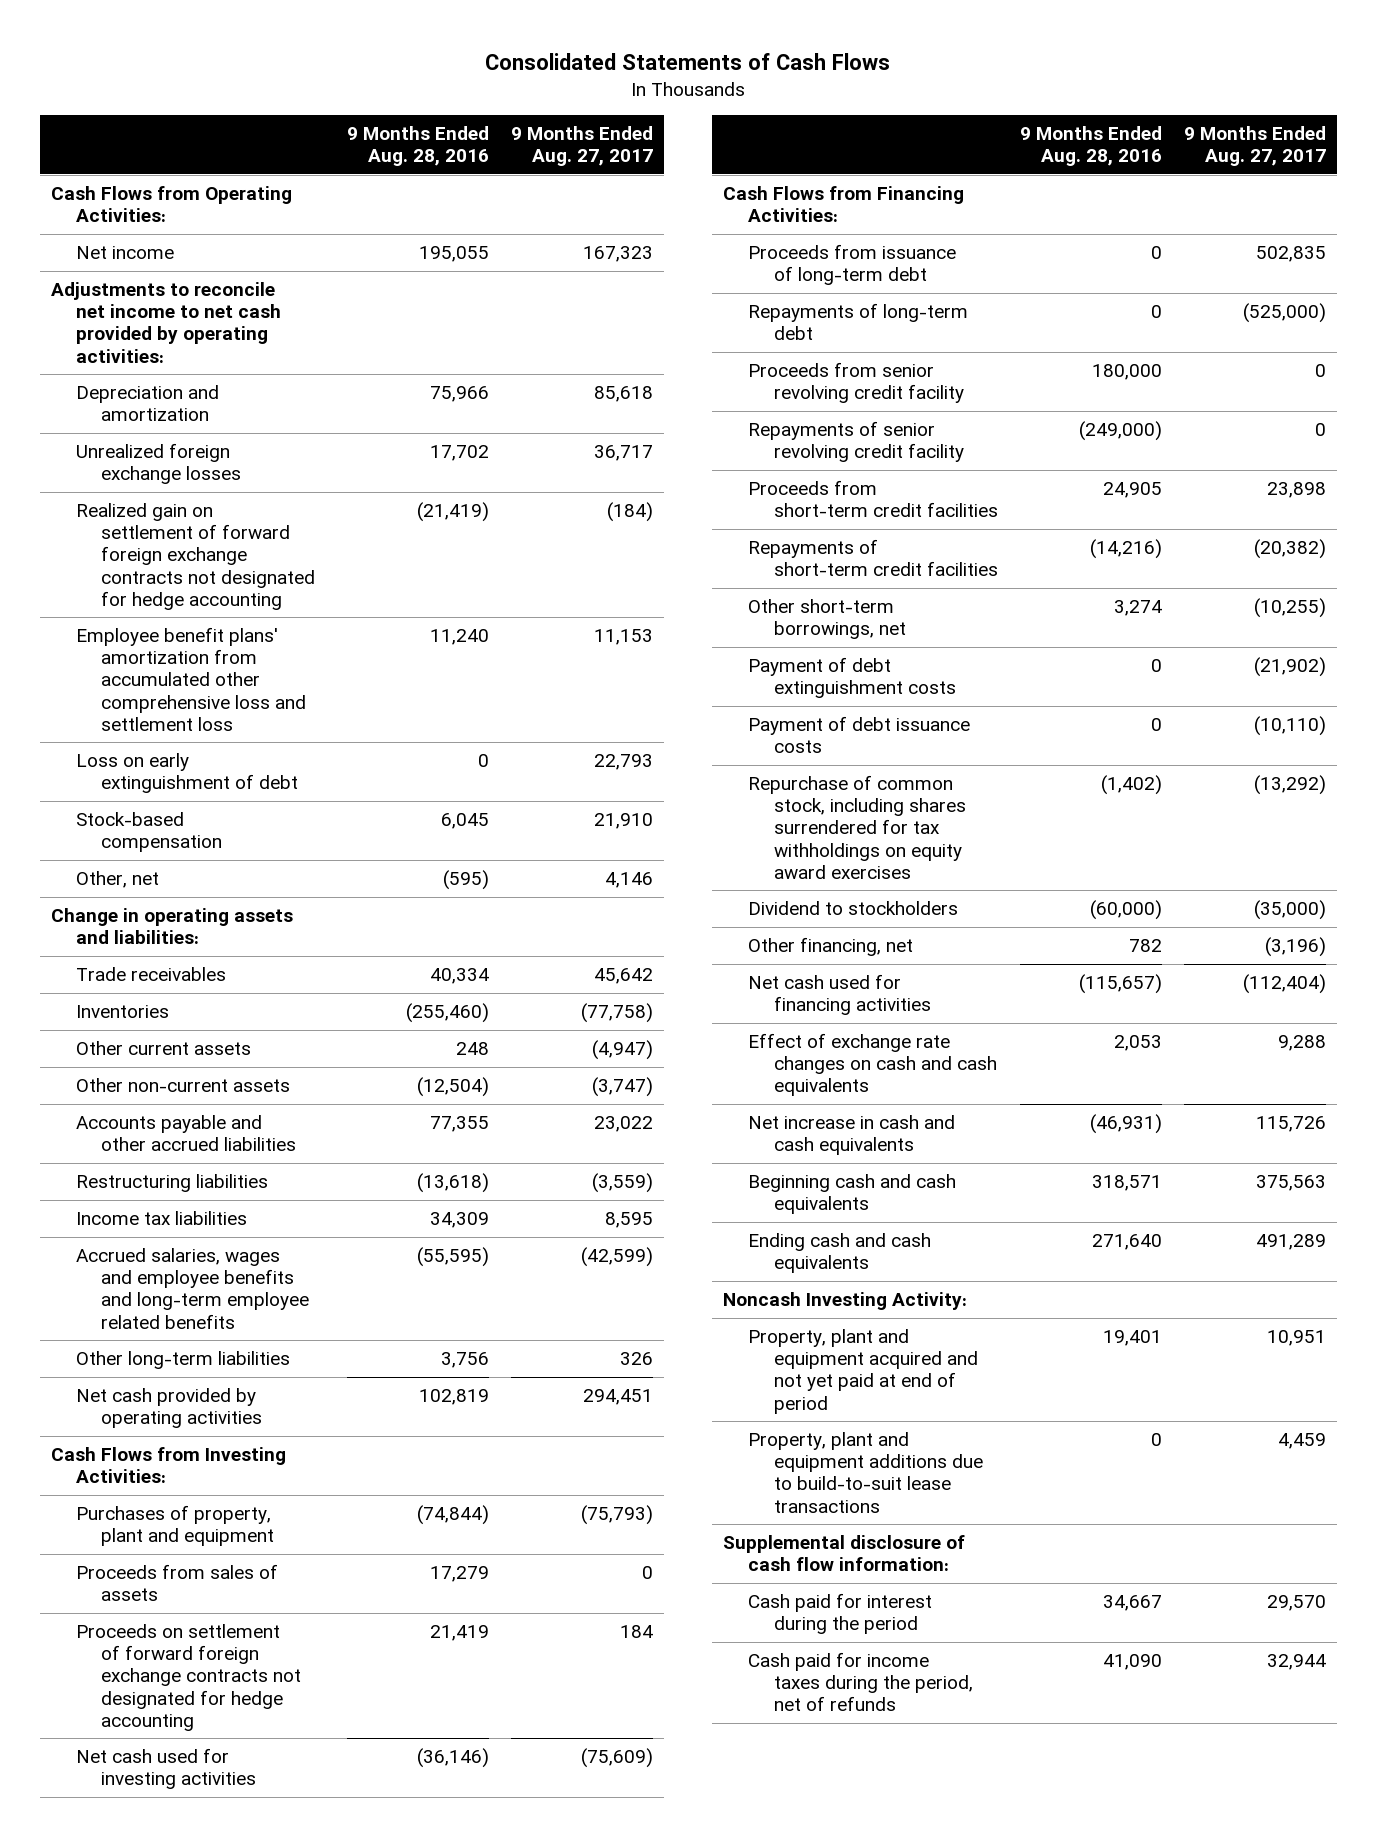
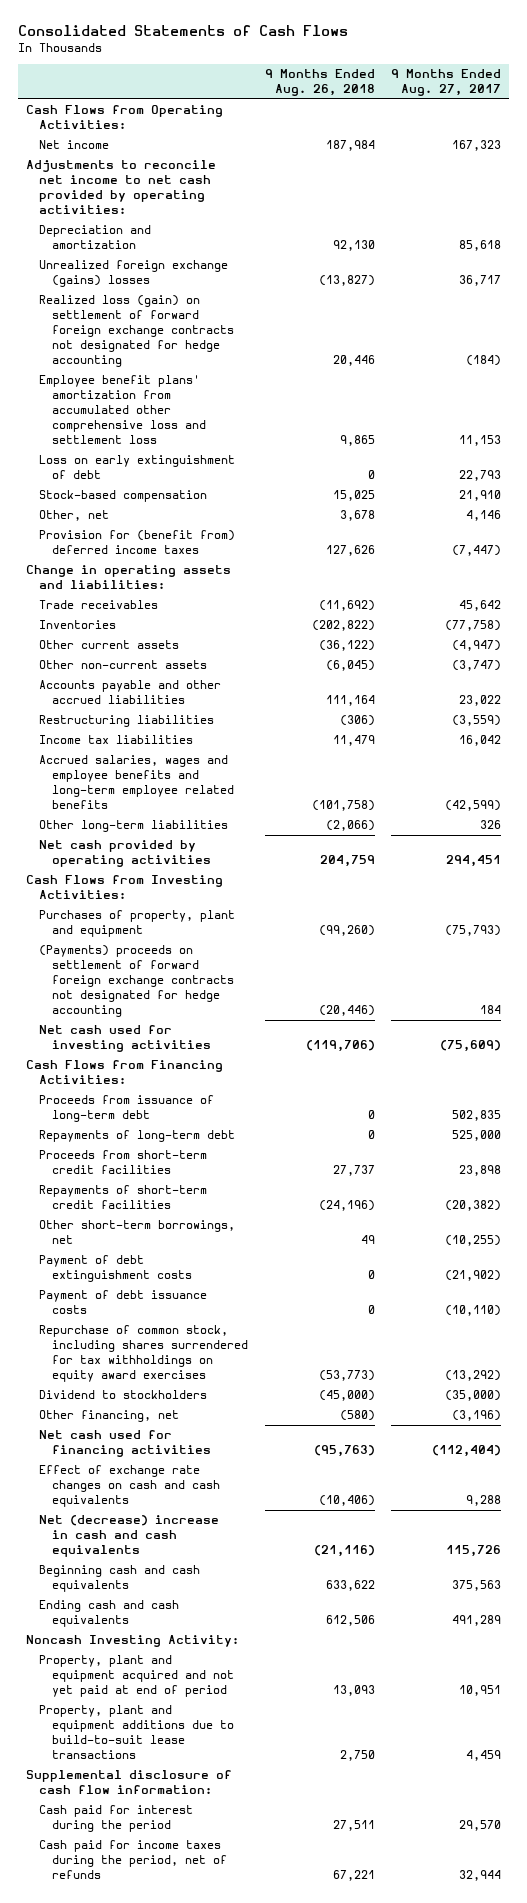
[347,126,490,167] 9 Months Ended Aug. 28, 2016 -> none
none -> [264,69,375,97] 9 Months Ended Aug. 26, 2018
[76,443,242,485] Unrealized foreign exchange losses -> [39,260,229,288] Unrealized foreign exchange (gains) losses
[76,503,316,610] Realized gain on settlement of forward foreign exchange contracts not designated for hedge accounting -> [39,295,235,368] Realized loss (gain) on settlement of forward foreign exchange contracts not designated for hedge accounting
none -> [39,530,236,555] Provision for (benefit from) deferred income taxes
[605,1212,654,1229] 8,595 -> [458,735,501,747] 16,042
[76,1564,279,1602] Proceeds from sales of assets -> none
[76,1624,302,1731] Proceeds on settlement of forward foreign exchange contracts not designated for hedge accounting -> [39,945,235,1018] (Payments) proceeds on settlement of forward foreign exchange contracts not designated for hedge accounting
[748,362,964,404] Proceeds from senior revolving credit facility -> none
[748,421,964,463] Repayments of senior revolving credit facility -> none
[1242,303,1326,324] (525,000) -> [451,1130,501,1142] 525,000
[748,1115,956,1156] Net increase in cash and cash equivalents -> [39,1515,220,1558] Net (decrease) increase in cash and cash equivalents

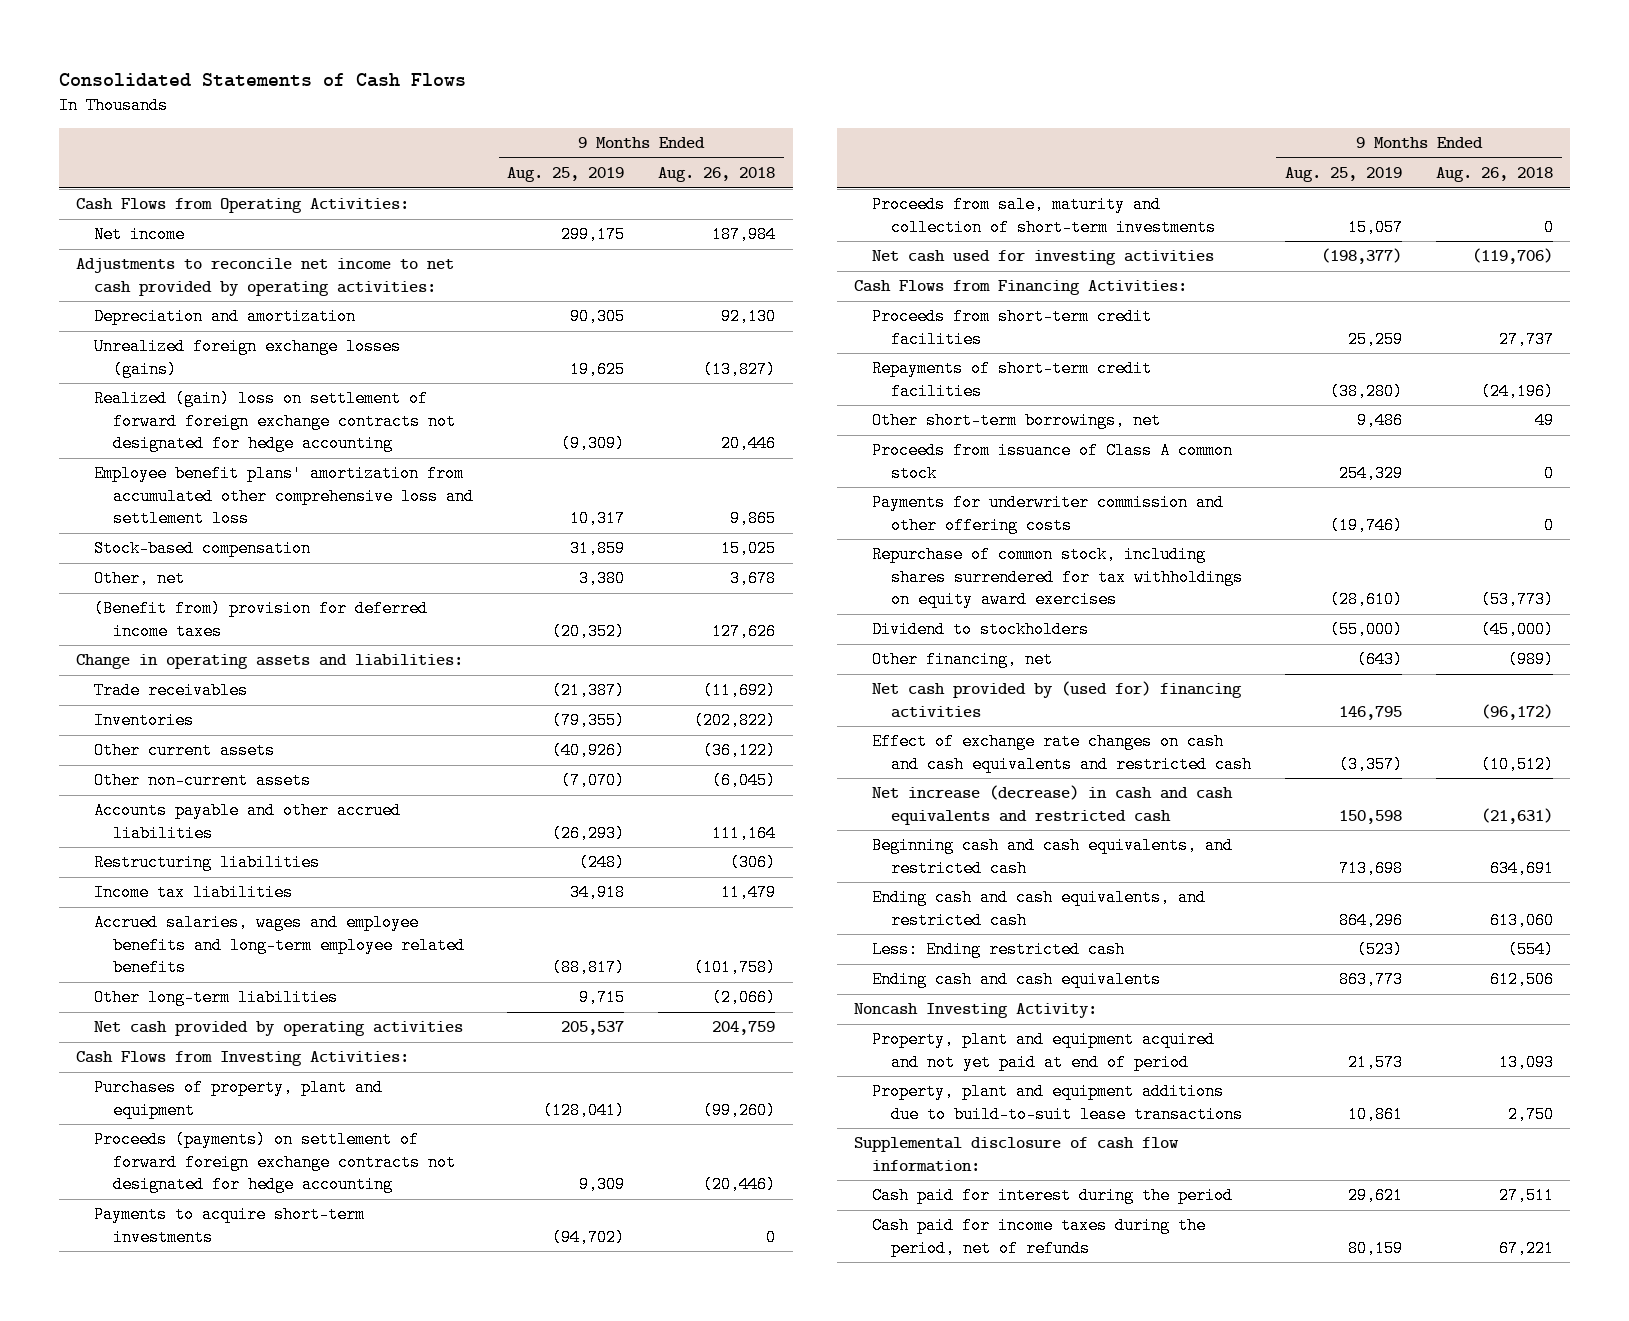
[390,69,501,97] 9 Months Ended Aug. 27, 2017 -> none
none -> [507,167,625,183] Aug. 25, 2019
[39,260,229,288] Unrealized foreign exchange (gains) losses -> [94,338,402,378] Unrealized foreign exchange losses (gains)
[39,295,235,368] Realized loss (gain) on settlement of forward foreign exchange contracts not designated for hedge accounting -> [94,390,456,453] Realized (gain) loss on settlement of forward foreign exchange contracts not designated for hedge accounting
[39,455,236,480] Loss on early extinguishment of debt -> none
[39,530,236,555] Provision for (benefit from) deferred income taxes -> [94,600,429,640] (Benefit from) provision for deferred income taxes
[39,945,235,1018] (Payments) proceeds on settlement of forward foreign exchange contracts not designated for hedge accounting -> [94,1131,456,1194] Proceeds (payments) on settlement of forward foreign exchange contracts not designated for hedge accounting
none -> [94,1206,366,1246] Payments to acquire short-term investments
none -> [872,196,1216,236] Proceeds from sale, maturity and collection of short-term investments
[39,1095,215,1123] Proceeds from issuance of long-term debt -> none
[39,1130,236,1143] Repayments of long-term debt -> none
[39,1255,193,1283] Payment of debt extinguishment costs -> none
[39,1290,208,1315] Payment of debt issuance costs -> none
none -> [872,442,1234,482] Proceeds from issuance of Class A common stock
none -> [872,494,1225,534] Payments for underwriter commission and other offering costs
[339,1410,375,1422] (580) -> [1508,651,1555,669] (989)
[39,1430,212,1458] Net cash used for financing activities -> [872,681,1243,718] Net cash provided by (used for) financing activities
[313,1445,375,1458] (95,763) -> [1481,703,1554,720] (96,172)
[39,1465,221,1508] Effect of exchange rate changes on cash and cash equivalents -> [872,733,1252,773] Effect of exchange rate changes on cash and cash equivalents and restricted cash
[318,1495,375,1507] (10,406) -> [1481,755,1555,773] (10,512)
[39,1515,220,1558] Net (decrease) increase in cash and cash equivalents -> [872,785,1234,825] Net increase (decrease) in cash and cash equivalents and restricted cash
[313,1545,375,1558] (21,116) -> [1481,807,1554,824] (21,631)
[39,1565,201,1593] Beginning cash and cash equivalents -> [872,837,1234,877] Beginning cash and cash equivalents, and restricted cash
[325,1580,375,1592] 633,622 -> [1490,859,1555,877] 634,691
none -> [872,889,1207,929] Ending cash and cash equivalents, and restricted cash
none -> [872,941,1126,959] Less: Ending restricted cash

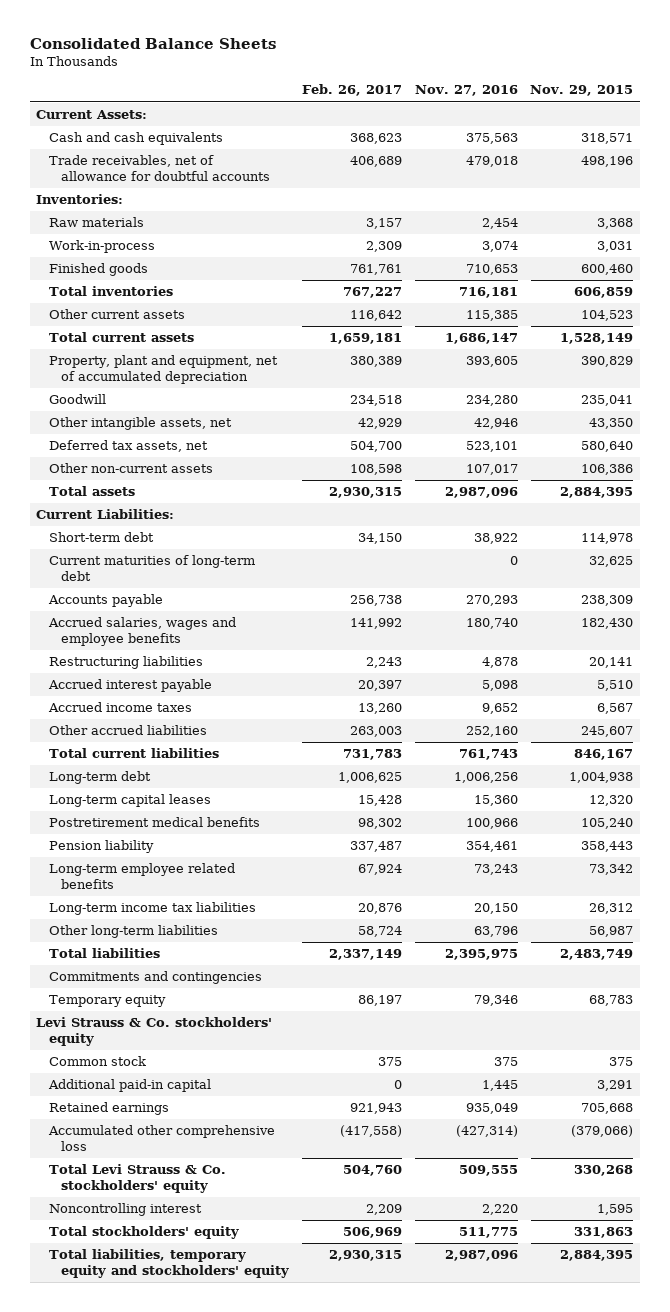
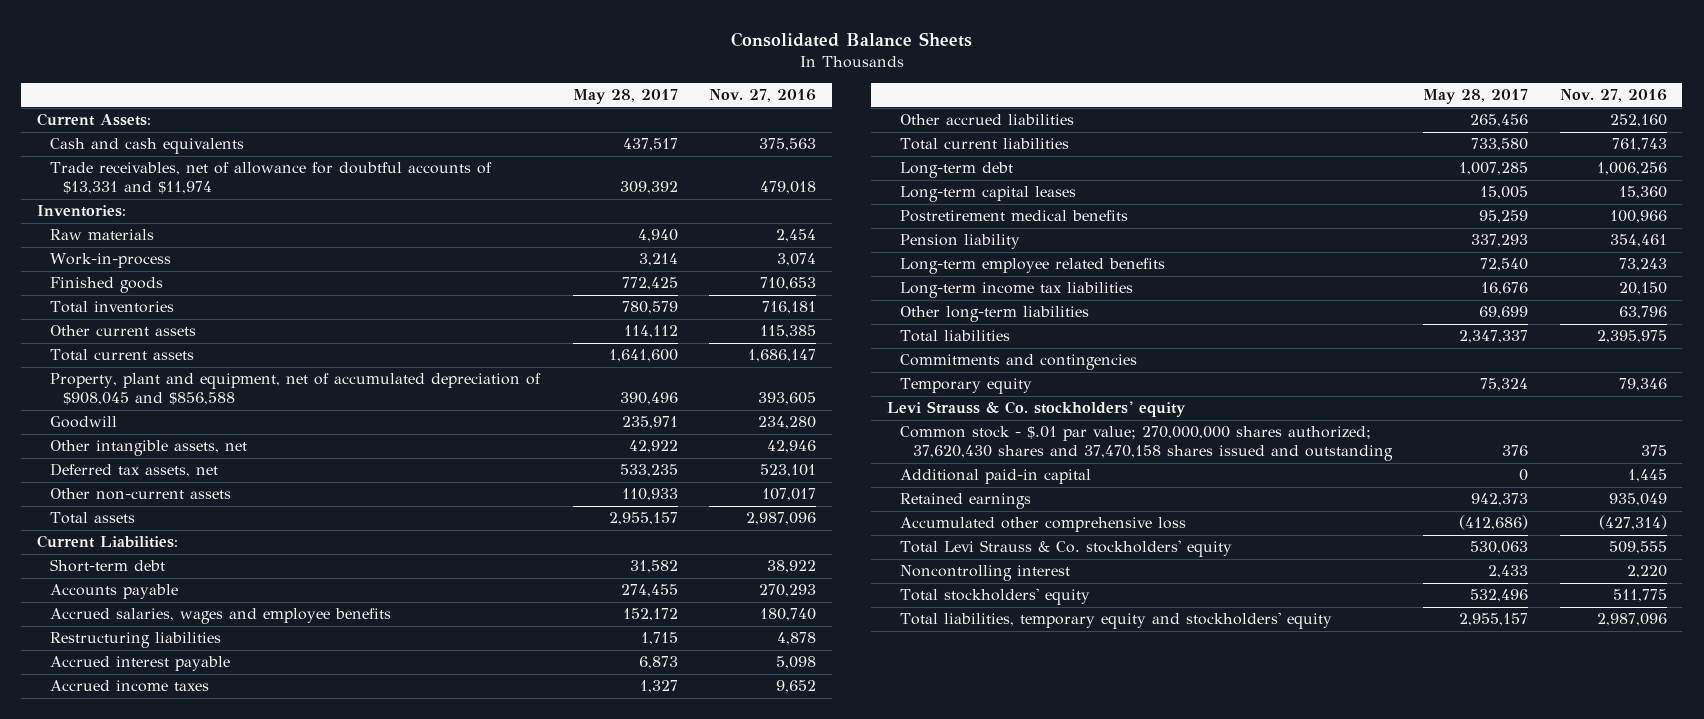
[302,84,403,97] Feb. 26, 2017 -> none
[530,85,634,97] Nov. 29, 2015 -> none
none -> [573,89,679,105] May 28, 2017
[48,155,271,181] Trade receivables, net of allowance for doubtful accounts -> [49,162,492,195] Trade receivables, net of allowance for doubtful accounts of $13,331 and $11,974
[48,355,278,384] Property, plant and equipment, net of accumulated depreciation -> [49,373,541,406] Property, plant and equipment, net of accumulated depreciation of $908,045 and $856,588
[48,555,255,581] Current maturities of long-term debt -> none
[48,1056,146,1067] Common stock -> [900,426,1393,462] Common stock - $.01 par value; 270,000,000 shares authorized; 37,620,430 shares and 37,470,158 shares issued and outstanding

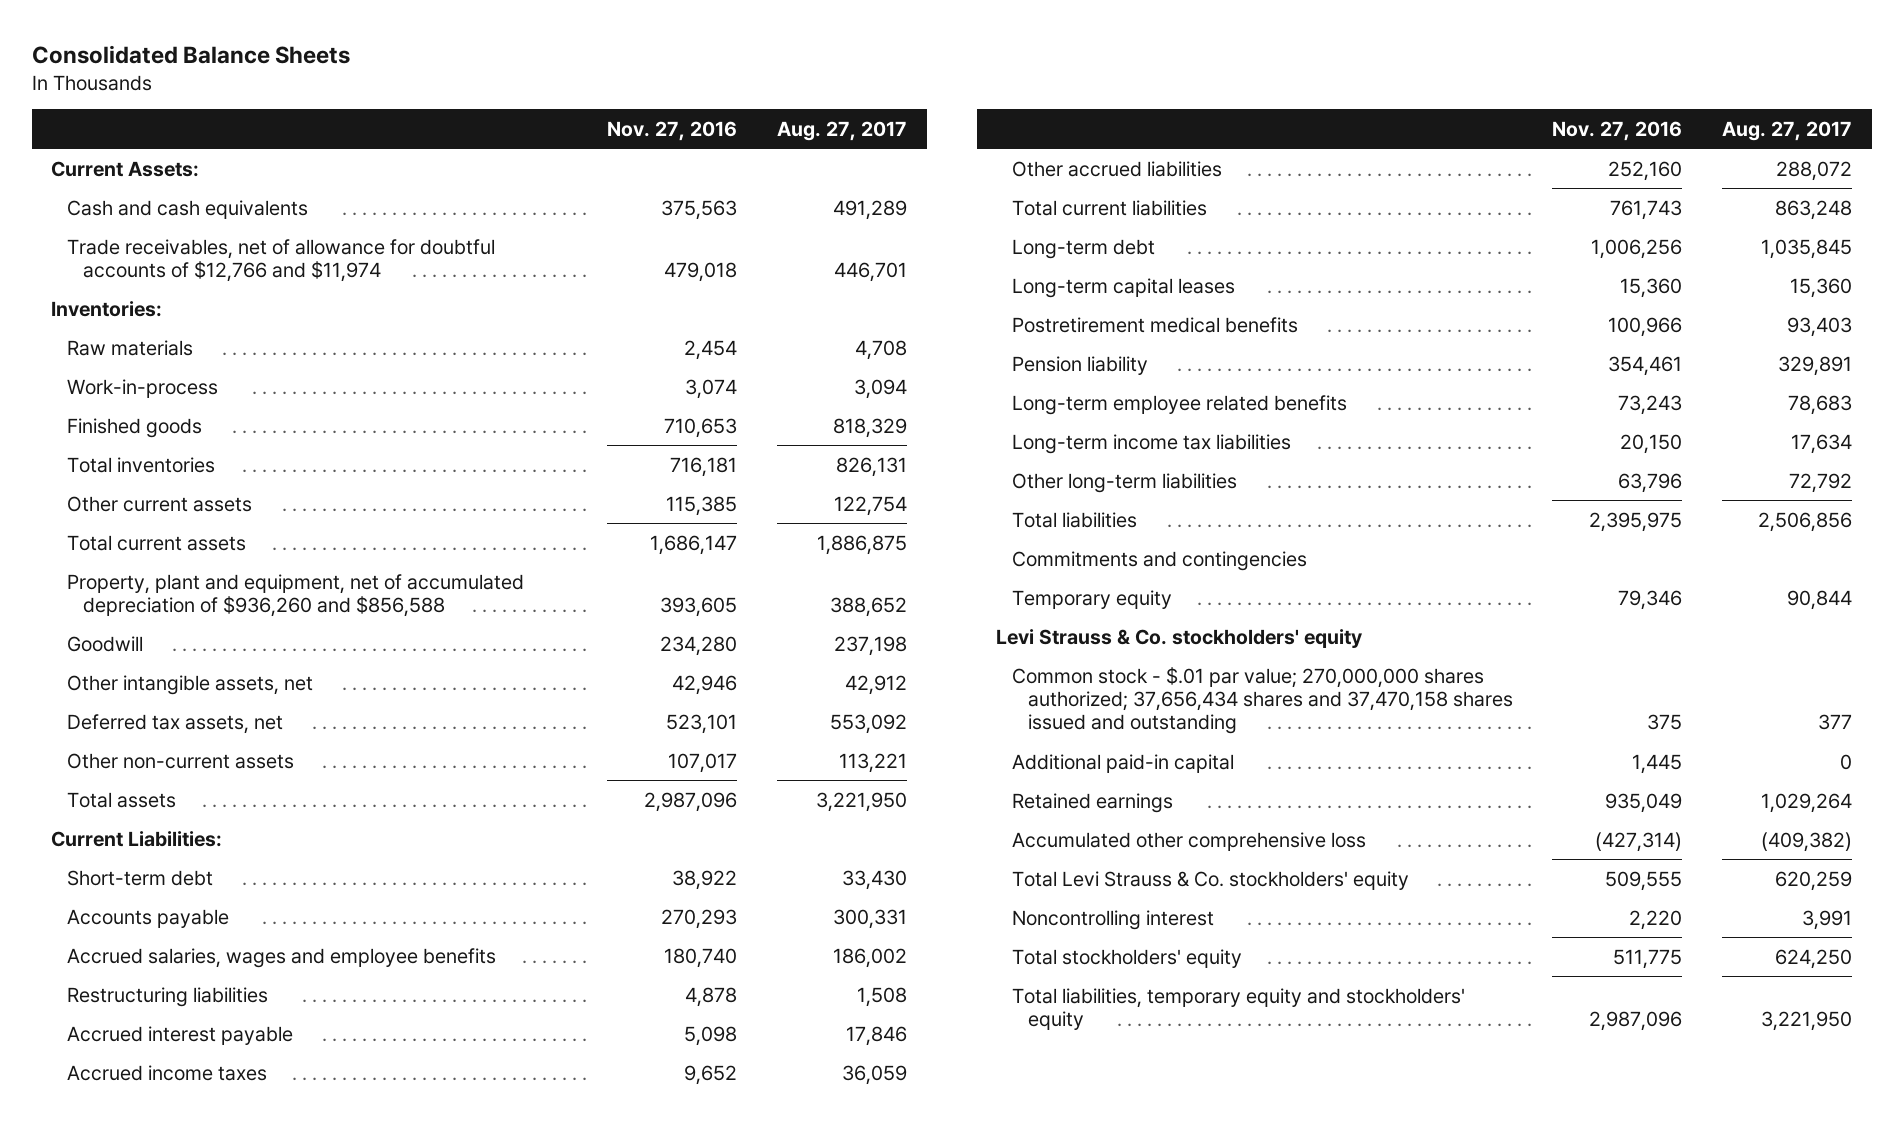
[573,89,679,105] May 28, 2017 -> none
none -> [776,121,907,142] Aug. 27, 2017
[49,162,492,195] Trade receivables, net of allowance for doubtful accounts of $13,331 and $11,974 -> [67,238,496,282] Trade receivables, net of allowance for doubtful accounts of $12,766 and $11,974
[49,373,541,406] Property, plant and equipment, net of accumulated depreciation of $908,045 and $856,588 -> [67,573,525,617] Property, plant and equipment, net of accumulated depreciation of $936,260 and $856,588
[900,426,1393,462] Common stock - $.01 par value; 270,000,000 shares authorized; 37,620,430 shares and 37,470,158 shares issued and outstanding -> [1012,666,1513,735] Common stock - $.01 par value; 270,000,000 shares authorized; 37,656,434 shares and 37,470,158 shares issued and outstanding

